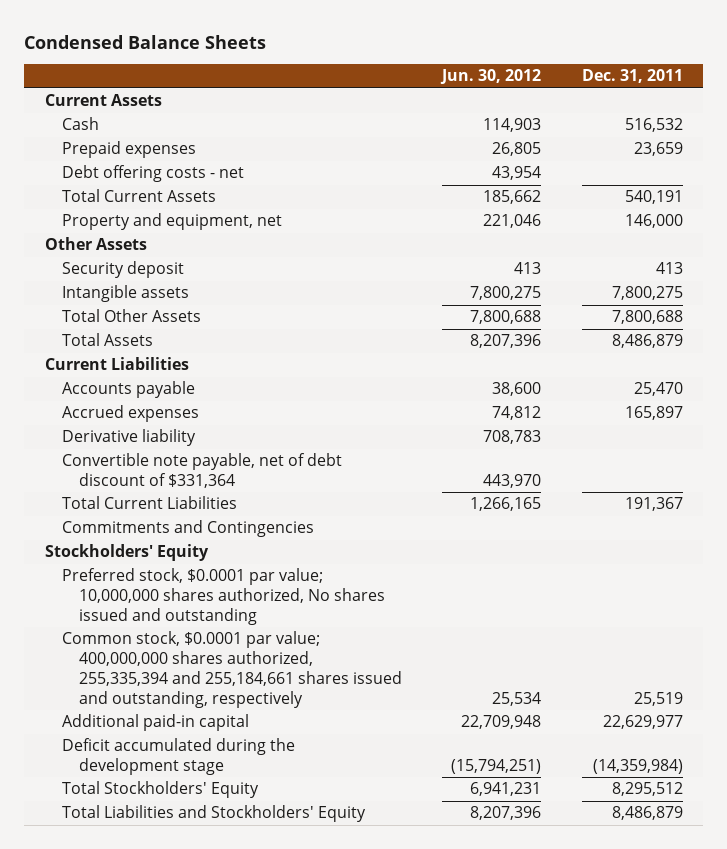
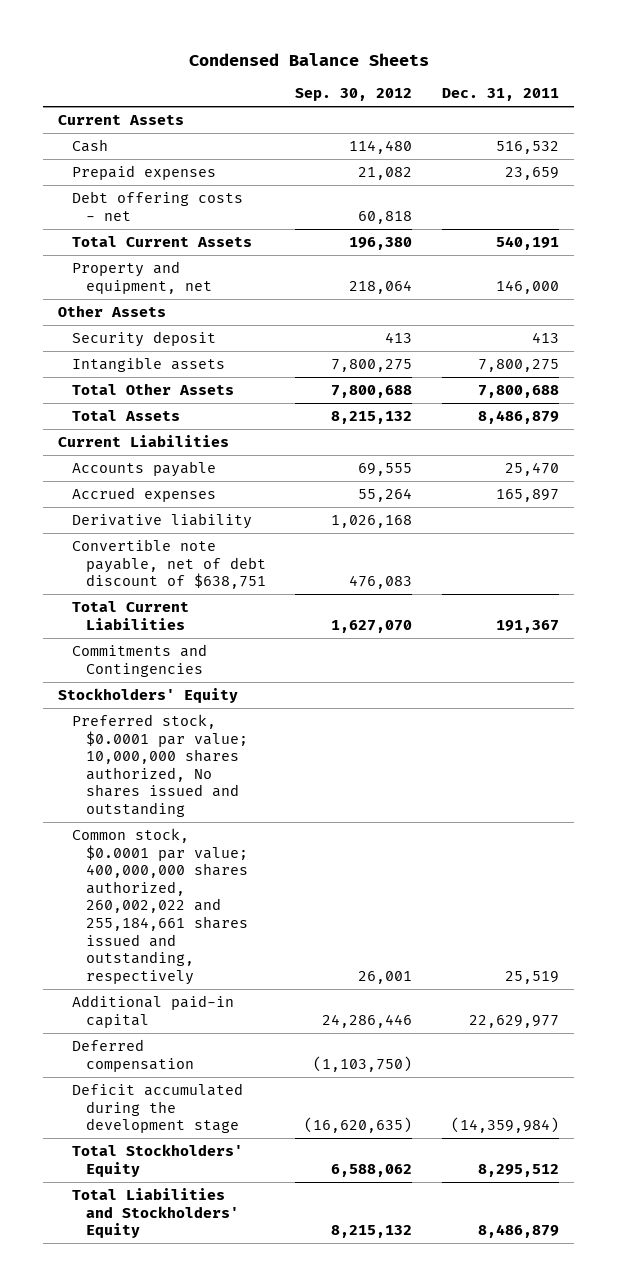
[440,69,542,85] Jun. 30, 2012 -> none
none -> [295,88,413,102] Sep. 30, 2012
[61,453,342,489] Convertible note payable, net of debt discount of $331,364 -> [71,539,266,590] Convertible note payable, net of debt discount of $638,751
[61,631,402,708] Common stock, $0.0001 par value; 400,000,000 shares authorized, 255,335,394 and 255,184,661 shares issued and outstanding, respectively -> [71,828,248,985] Common stock, $0.0001 par value; 400,000,000 shares authorized, 260,002,022 and 255,184,661 shares issued and outstanding, respectively
none -> [71,1039,194,1072] Deferred compensation

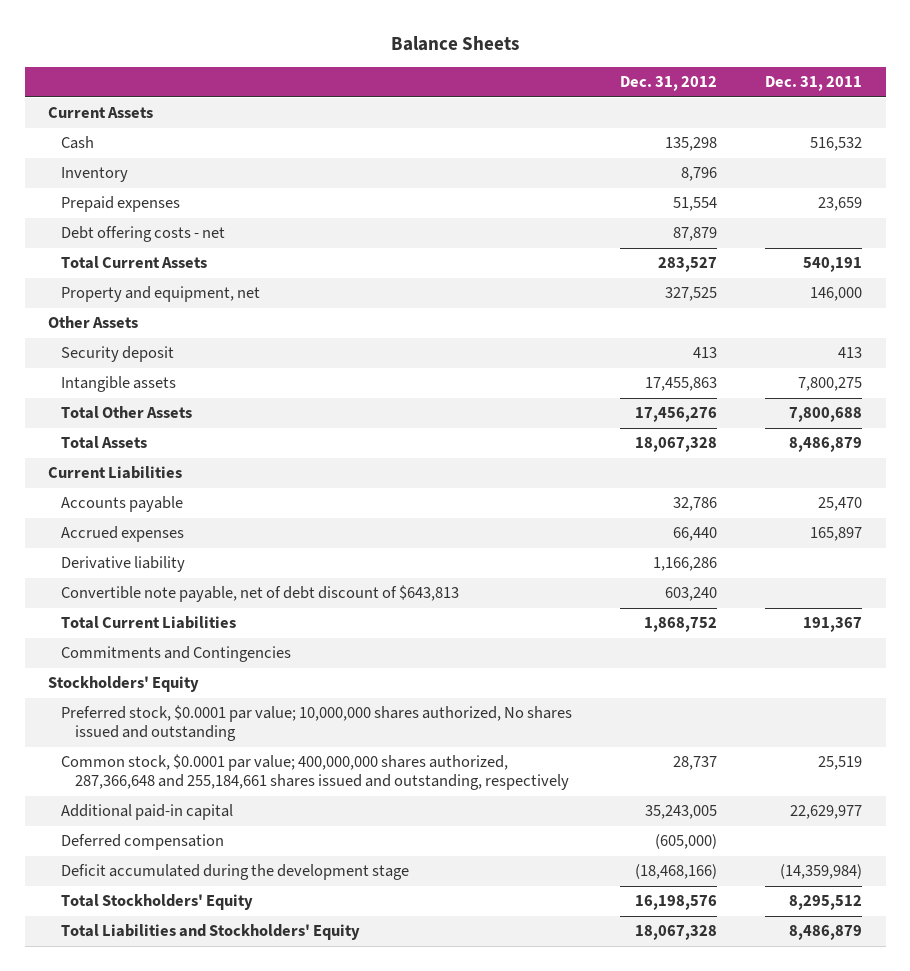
[188,52,429,66] Condensed Balance Sheets -> [391,36,520,52] Balance Sheets
[295,88,413,102] Sep. 30, 2012 -> none
none -> [620,76,718,92] Dec. 31, 2012
none -> [61,167,129,183] Inventory
[71,539,266,590] Convertible note payable, net of debt discount of $638,751 -> [61,585,460,603] Convertible note payable, net of debt discount of $643,813
[71,828,248,985] Common stock, $0.0001 par value; 400,000,000 shares authorized, 260,002,022 and 255,184,661 shares issued and outstanding, respectively -> [61,754,569,791] Common stock, $0.0001 par value; 400,000,000 shares authorized, 287,366,648 and 255,184,661 shares issued and outstanding, respectively

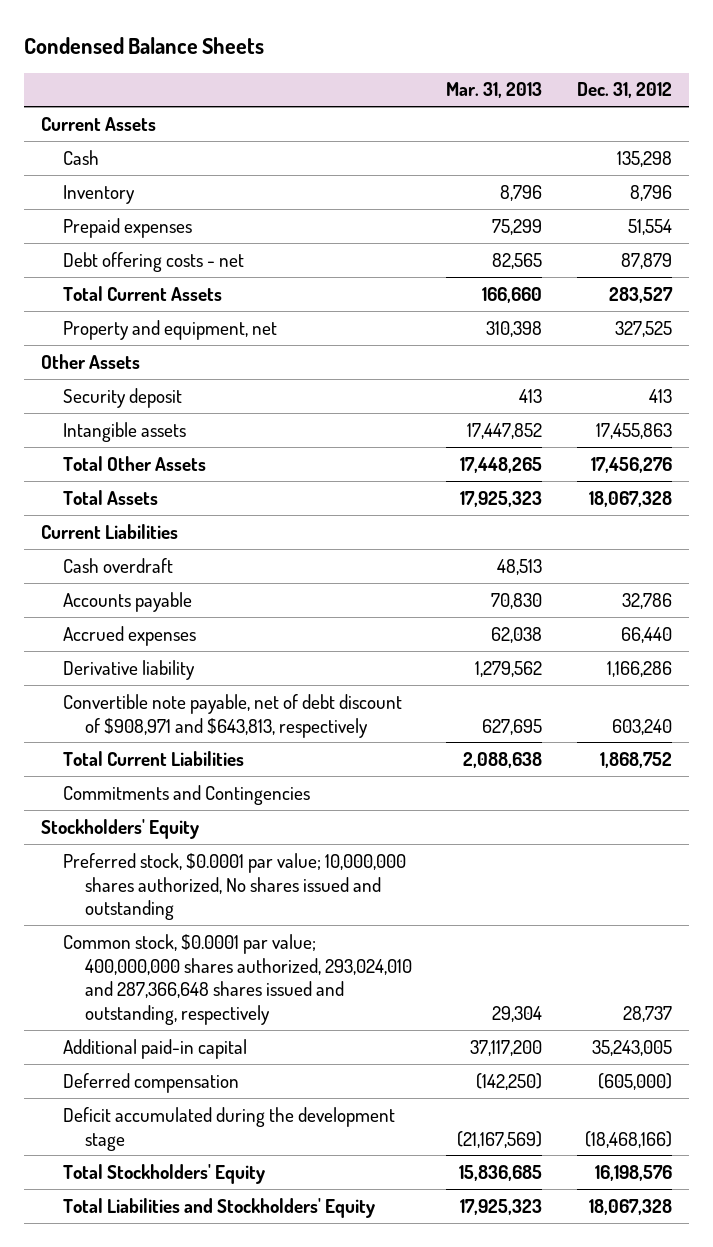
[391,36,520,52] Balance Sheets -> [24,36,265,54] Condensed Balance Sheets
[764,76,862,92] Dec. 31, 2011 -> none
none -> [446,82,543,99] Mar. 31, 2013
none -> [62,557,173,573] Cash overdraft
[61,585,460,603] Convertible note payable, net of debt discount of $643,813 -> [62,693,402,738] Convertible note payable, net of debt discount of $908,971 and $643,813, respectively
[61,754,569,791] Common stock, $0.0001 par value; 400,000,000 shares authorized, 287,366,648 and 255,184,661 shares issued and outstanding, respectively -> [62,933,412,1026] Common stock, $0.0001 par value; 400,000,000 shares authorized, 293,024,010 and 287,366,648 shares issued and outstanding, respectively

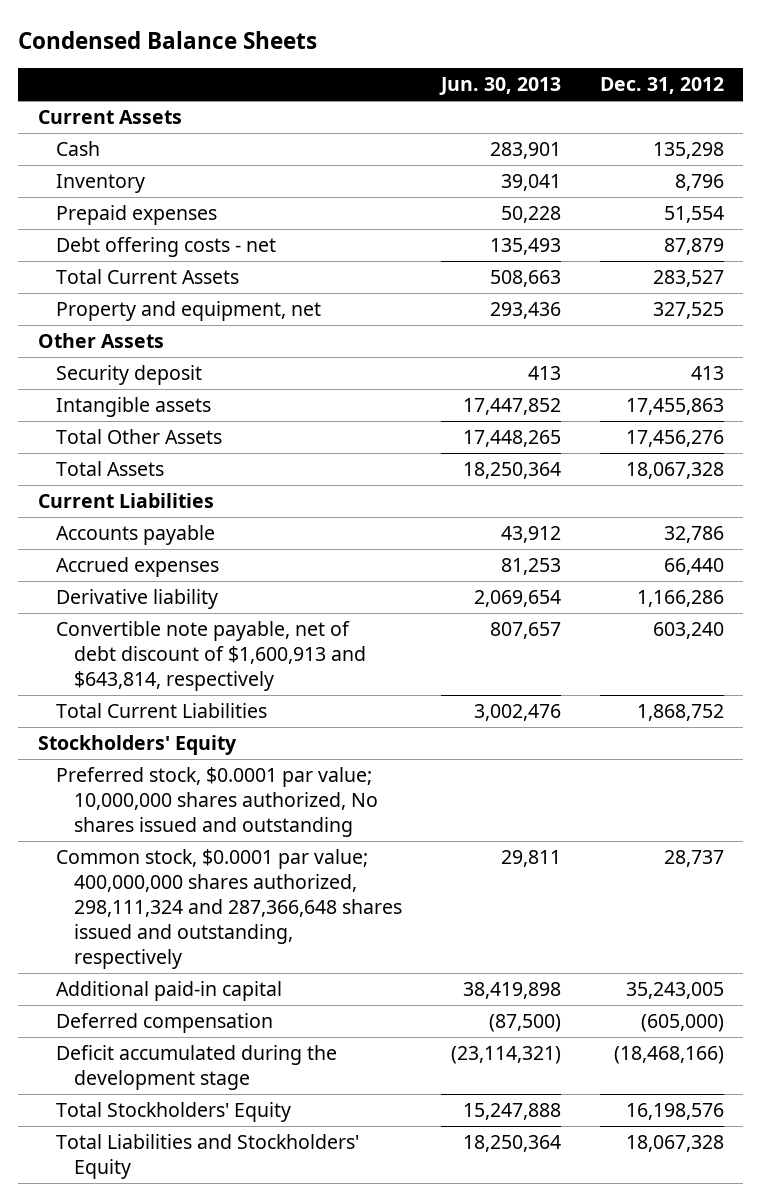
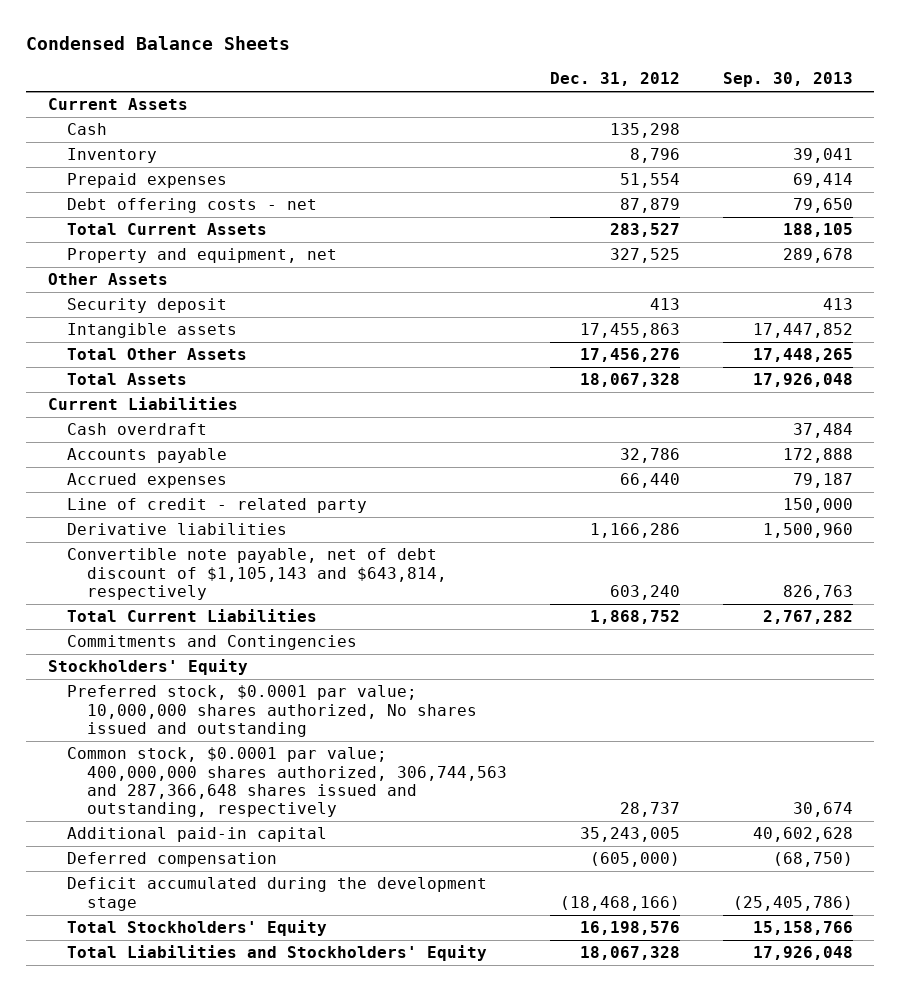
[438,77,561,96] Jun. 30, 2013 -> none
none -> [722,72,853,88] Sep. 30, 2013
none -> [67,423,208,436] Cash overdraft
none -> [67,498,368,514] Line of credit - related party
[56,588,219,609] Derivative liability -> [67,523,288,536] Derivative liabilities
[56,620,367,692] Convertible note payable, net of debt discount of $1,600,913 and $643,814, respectively -> [67,548,448,600] Convertible note payable, net of debt discount of $1,105,143 and $643,814, respectively
none -> [67,635,358,651] Commitments and Contingencies
[56,848,403,970] Common stock, $0.0001 par value; 400,000,000 shares authorized, 298,111,324 and 287,366,648 shares issued and outstanding, respectively -> [67,747,508,818] Common stock, $0.0001 par value; 400,000,000 shares authorized, 306,744,563 and 287,366,648 shares issued and outstanding, respectively

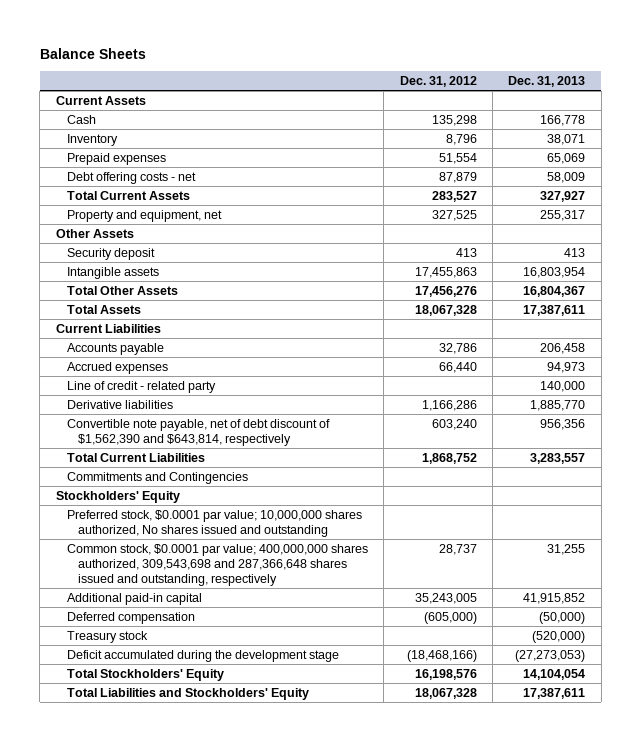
[26,36,291,51] Condensed Balance Sheets -> [39,47,146,59] Balance Sheets
[722,72,853,88] Sep. 30, 2013 -> none
none -> [508,76,586,88] Dec. 31, 2013
[67,423,208,436] Cash overdraft -> none
[67,548,448,600] Convertible note payable, net of debt discount of $1,105,143 and $643,814, respectively -> [66,418,330,446] Convertible note payable, net of debt discount of $1,562,390 and $643,814, respectively
[67,747,508,818] Common stock, $0.0001 par value; 400,000,000 shares authorized, 306,744,563 and 287,366,648 shares issued and outstanding, respectively -> [66,543,368,586] Common stock, $0.0001 par value; 400,000,000 shares authorized, 309,543,698 and 287,366,648 shares issued and outstanding, respectively
none -> [66,630,148,643] Treasury stock

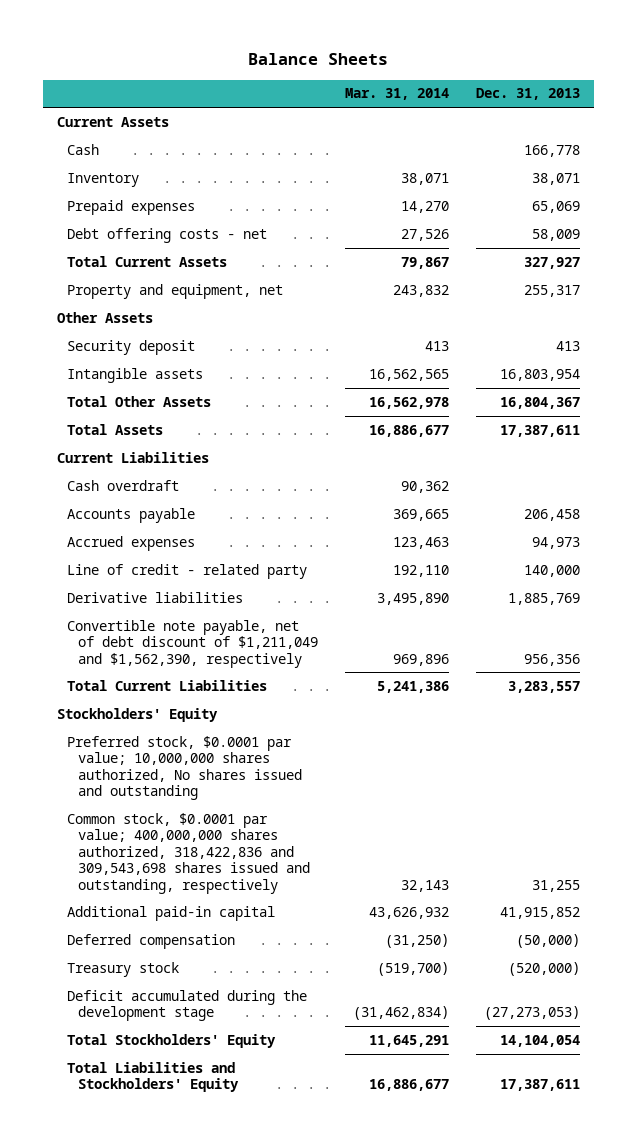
[399,76,477,88] Dec. 31, 2012 -> none
none -> [344,88,449,101] Mar. 31, 2014
none -> [67,479,180,491] Cash overdraft
[530,399,586,411] 1,885,770 -> [507,592,580,605] 1,885,769
[66,418,330,446] Convertible note payable, net of debt discount of $1,562,390 and $643,814, respectively -> [67,619,318,668] Convertible note payable, net of debt discount of $1,211,049 and $1,562,390, respectively
[66,471,248,484] Commitments and Contingencies -> none
[66,543,368,586] Common stock, $0.0001 par value; 400,000,000 shares authorized, 309,543,698 and 287,366,648 shares issued and outstanding, respectively -> [67,812,310,894] Common stock, $0.0001 par value; 400,000,000 shares authorized, 318,422,836 and 309,543,698 shares issued and outstanding, respectively

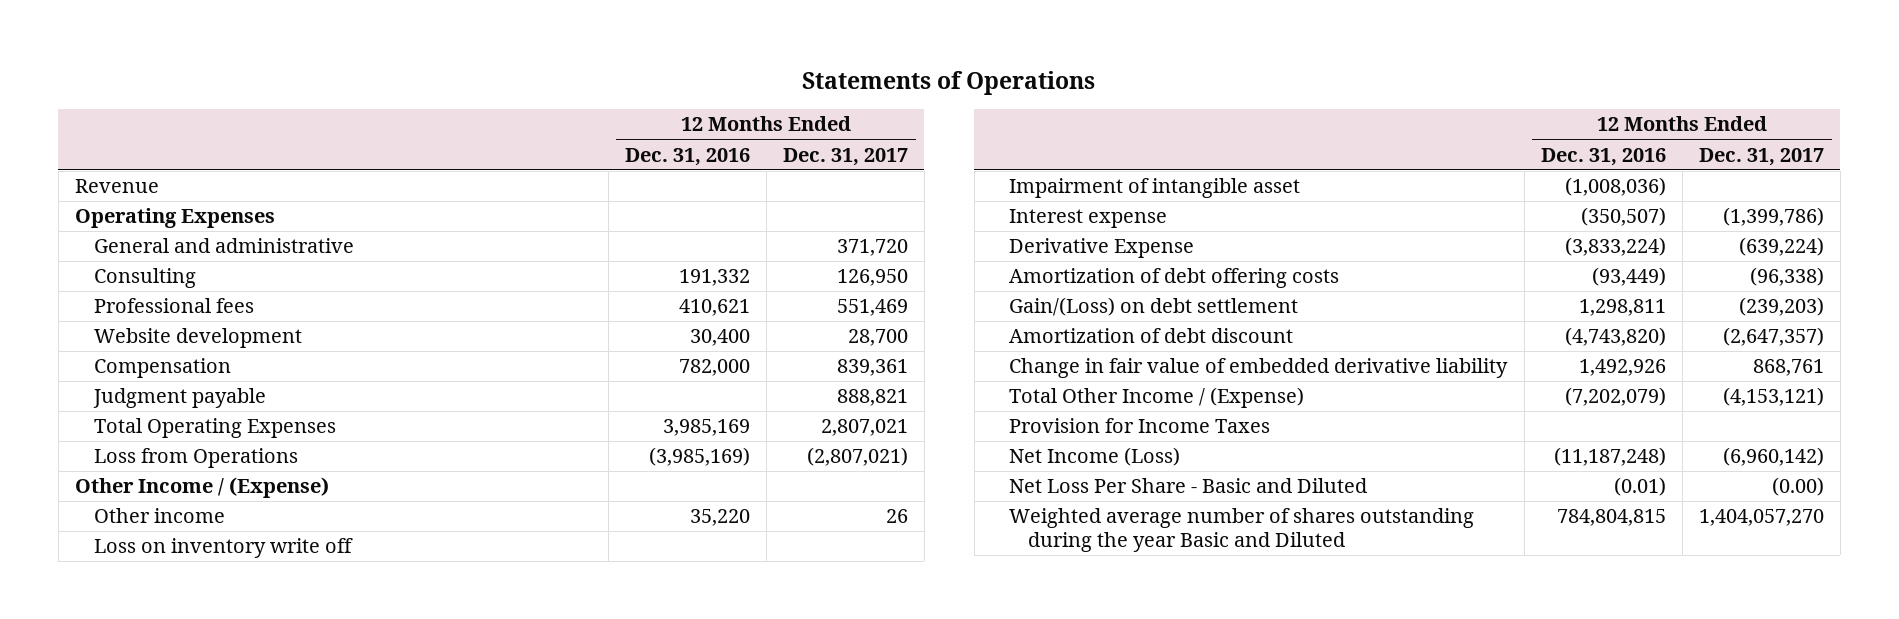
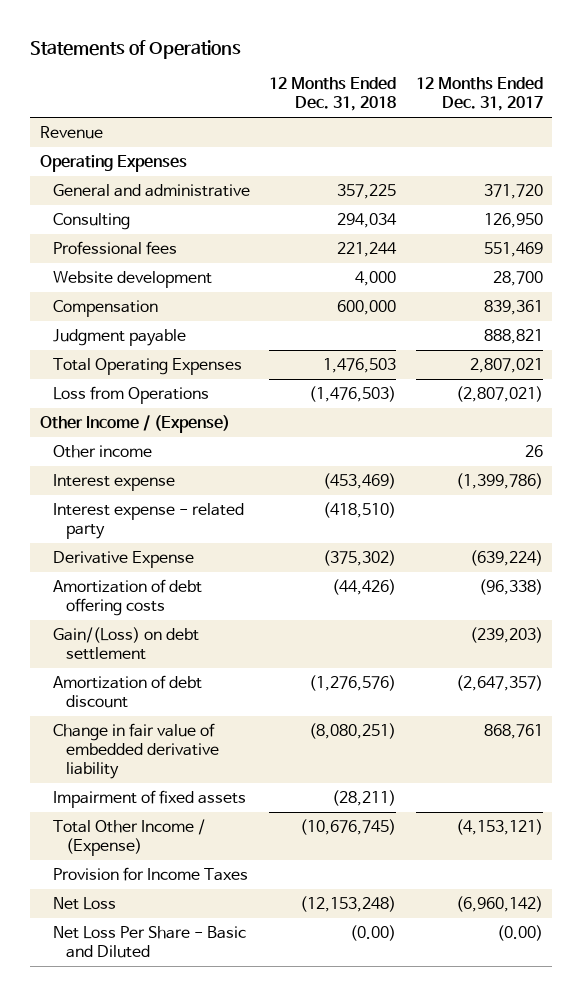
[624,147,750,166] Dec. 31, 2016 -> none
none -> [269,77,397,112] 12 Months Ended Dec. 31, 2018
[93,538,353,559] Loss on inventory write off -> none
[1009,178,1301,199] Impairment of intangible asset -> none
none -> [52,502,244,539] Interest expense - related party
none -> [52,789,246,808] Impairment of fixed assets
[1009,447,1181,467] Net Income (Loss) -> [52,896,116,910] Net Loss
[1009,508,1475,552] Weighted average number of shares outstanding during the year Basic and Diluted -> none

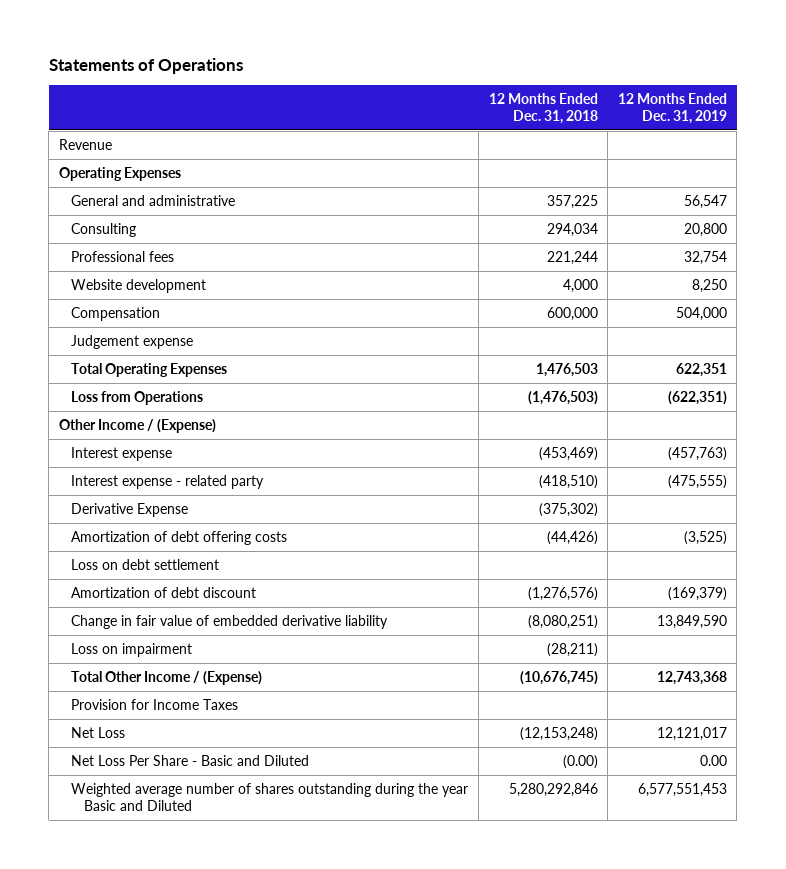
[415,77,543,112] 12 Months Ended Dec. 31, 2017 -> none
none -> [617,93,727,125] 12 Months Ended Dec. 31, 2019
[52,328,186,346] Judgment payable -> [71,335,194,350] Judgement expense
[52,444,152,458] Other income -> none
[52,626,199,660] Gain/(Loss) on debt settlement -> [71,559,220,571] Loss on debt settlement
[52,789,246,808] Impairment of fixed assets -> [71,643,193,658] Loss on impairment
none -> [71,783,469,812] Weighted average number of shares outstanding during the year Basic and Diluted

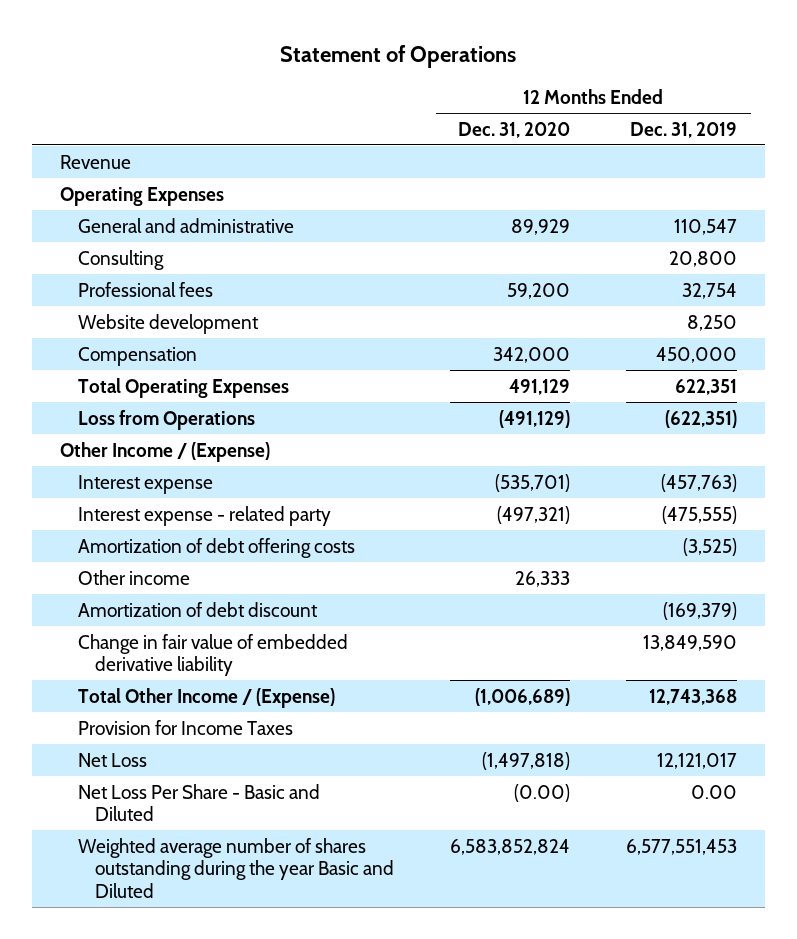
[48,57,243,74] Statements of Operations -> [280,45,517,69] Statement of Operations
[488,93,598,125] 12 Months Ended Dec. 31, 2018 -> none
none -> [458,121,571,138] Dec. 31, 2020
[683,195,727,210] 56,547 -> [673,218,737,235] 110,547
[71,335,194,350] Judgement expense -> none
[675,307,727,322] 504,000 -> [655,346,737,363] 450,000
[71,503,189,518] Derivative Expense -> none
[71,559,220,571] Loss on debt settlement -> none
none -> [77,569,190,585] Other income
[71,643,193,658] Loss on impairment -> none

